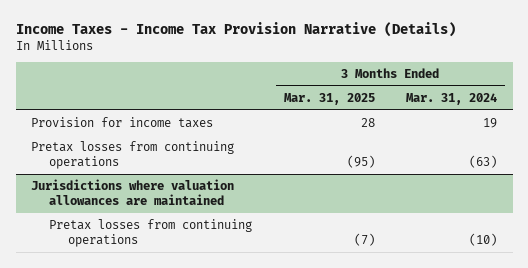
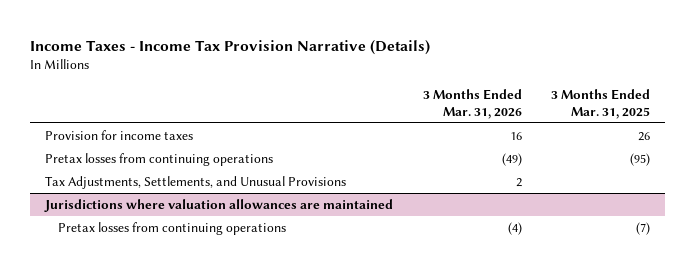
[405,92,497,105] Mar. 31, 2024 -> none
none -> [422,88,522,120] 3 Months Ended Mar. 31, 2026
[360,118,375,128] 28 -> [638,131,651,141] 26
none -> [44,175,346,189] Tax Adjustments, Settlements, and Unusual Provisions

